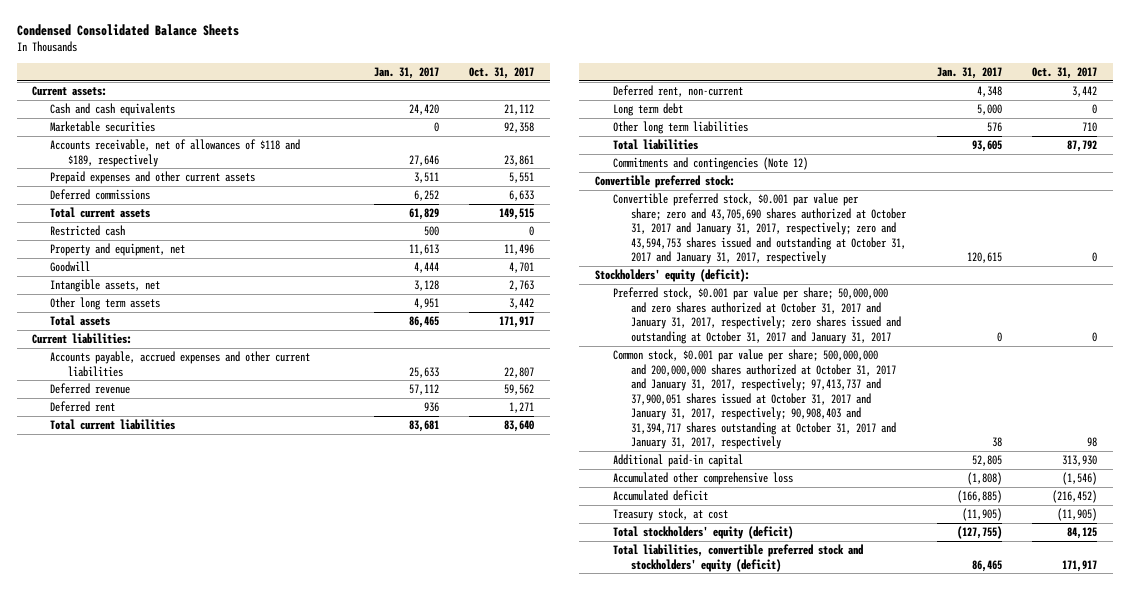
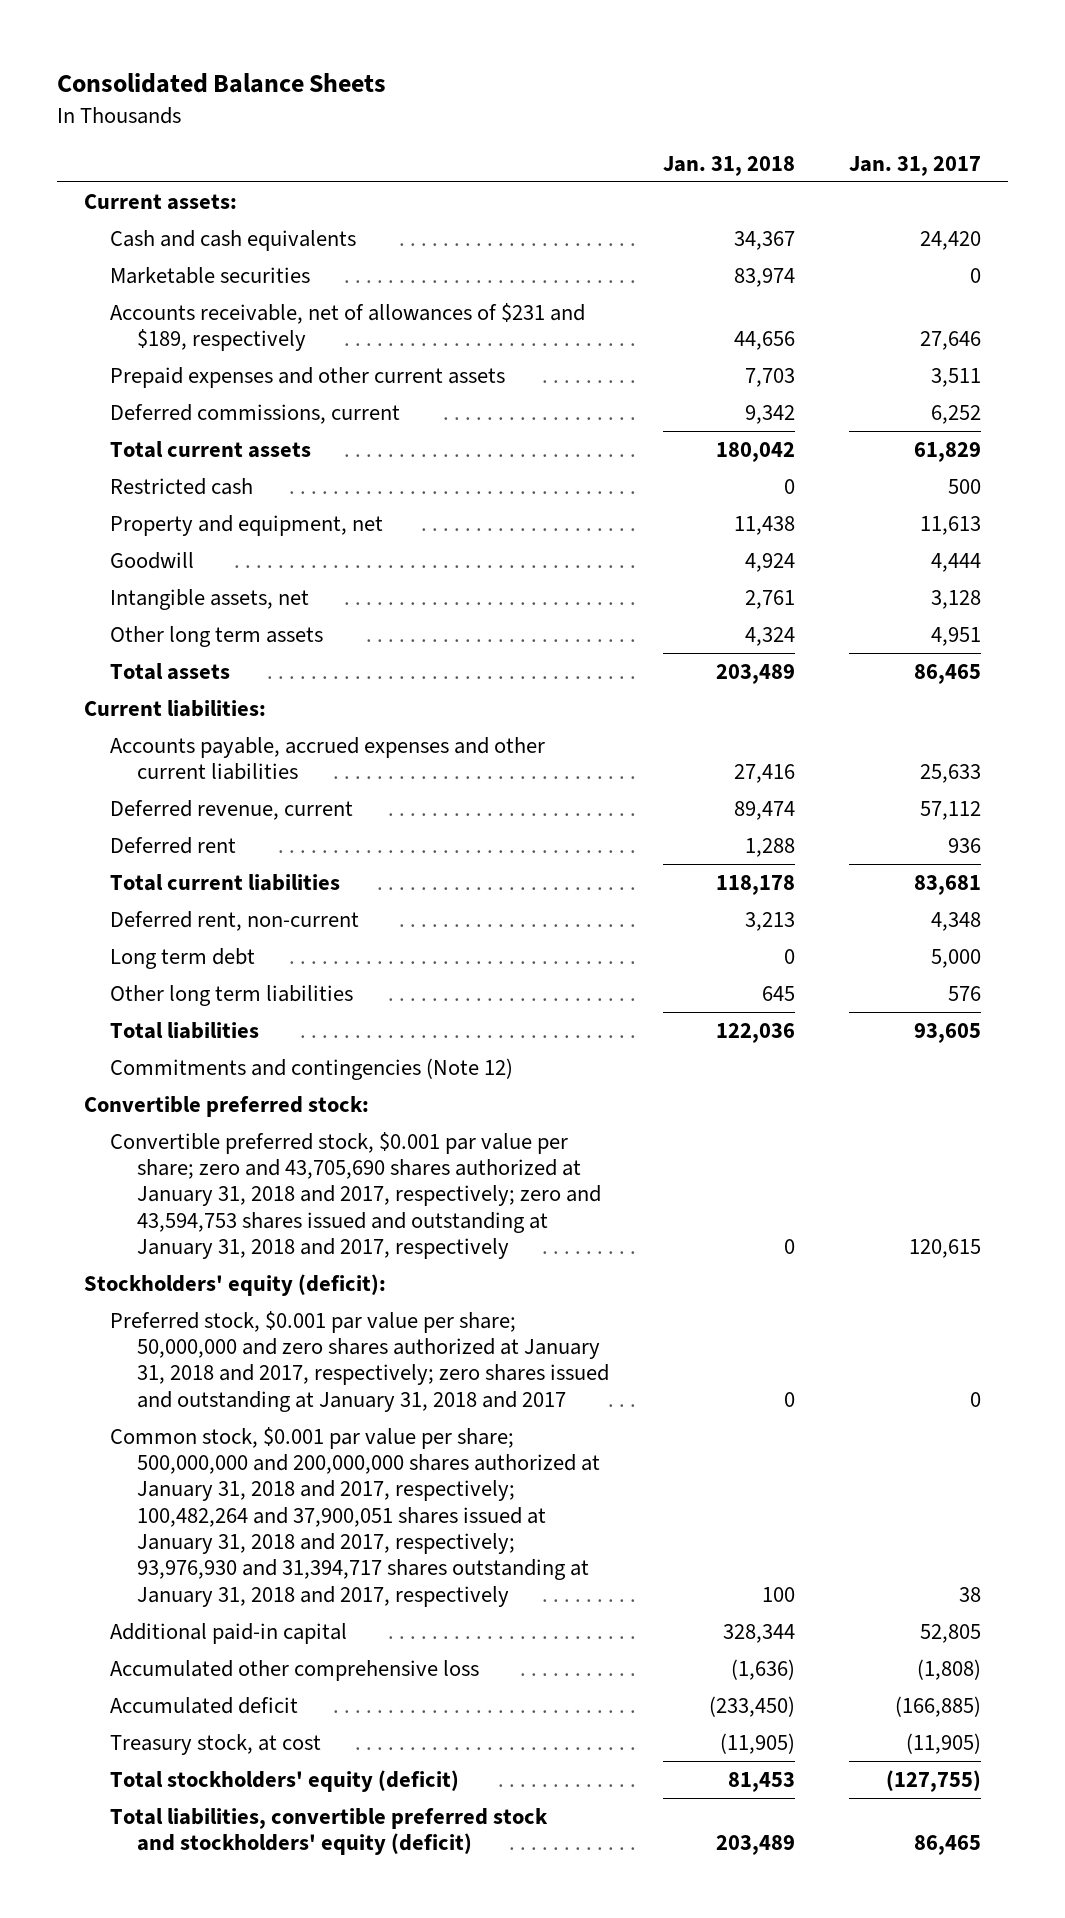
[16,23,239,36] Condensed Consolidated Balance Sheets -> [56,72,386,93] Consolidated Balance Sheets
[469,66,535,79] Oct. 31, 2017 -> none
none -> [663,156,796,177] Jan. 31, 2018
[50,139,301,167] Accounts receivable, net of allowances of $118 and $189, respectively -> [110,302,586,352] Accounts receivable, net of allowances of $231 and $189, respectively
[50,189,151,201] Deferred commissions -> [110,403,401,424] Deferred commissions, current
[50,383,131,395] Deferred revenue -> [110,799,354,820] Deferred revenue, current
[612,193,907,265] Convertible preferred stock, $0.001 par value per share; zero and 43,705,690 shares authorized at October 31, 2017 and January 31, 2017, respectively; zero and 43,594,753 shares issued and outstanding at October 31, 2017 and January 31, 2017, respectively -> [110,1131,601,1260] Convertible preferred stock, $0.001 par value per share; zero and 43,705,690 shares authorized at January 31, 2018 and 2017, respectively; zero and 43,594,753 shares issued and outstanding at January 31, 2018 and 2017, respectively
[612,287,901,344] Preferred stock, $0.001 par value per share; 50,000,000 and zero shares authorized at October 31, 2017 and January 31, 2017, respectively; zero shares issued and outstanding at October 31, 2017 and January 31, 2017 -> [110,1310,609,1412] Preferred stock, $0.001 par value per share; 50,000,000 and zero shares authorized at January 31, 2018 and 2017, respectively; zero shares issued and outstanding at January 31, 2018 and 2017
[612,349,896,450] Common stock, $0.001 par value per share; 500,000,000 and 200,000,000 shares authorized at October 31, 2017 and January 31, 2017, respectively; 97,413,737 and 37,900,051 shares issued at October 31, 2017 and January 31, 2017, respectively; 90,908,403 and 31,394,717 shares outstanding at October 31, 2017 and January 31, 2017, respectively -> [110,1426,600,1607] Common stock, $0.001 par value per share; 500,000,000 and 200,000,000 shares authorized at January 31, 2018 and 2017, respectively; 100,482,264 and 37,900,051 shares issued at January 31, 2018 and 2017, respectively; 93,976,930 and 31,394,717 shares outstanding at January 31, 2018 and 2017, respectively

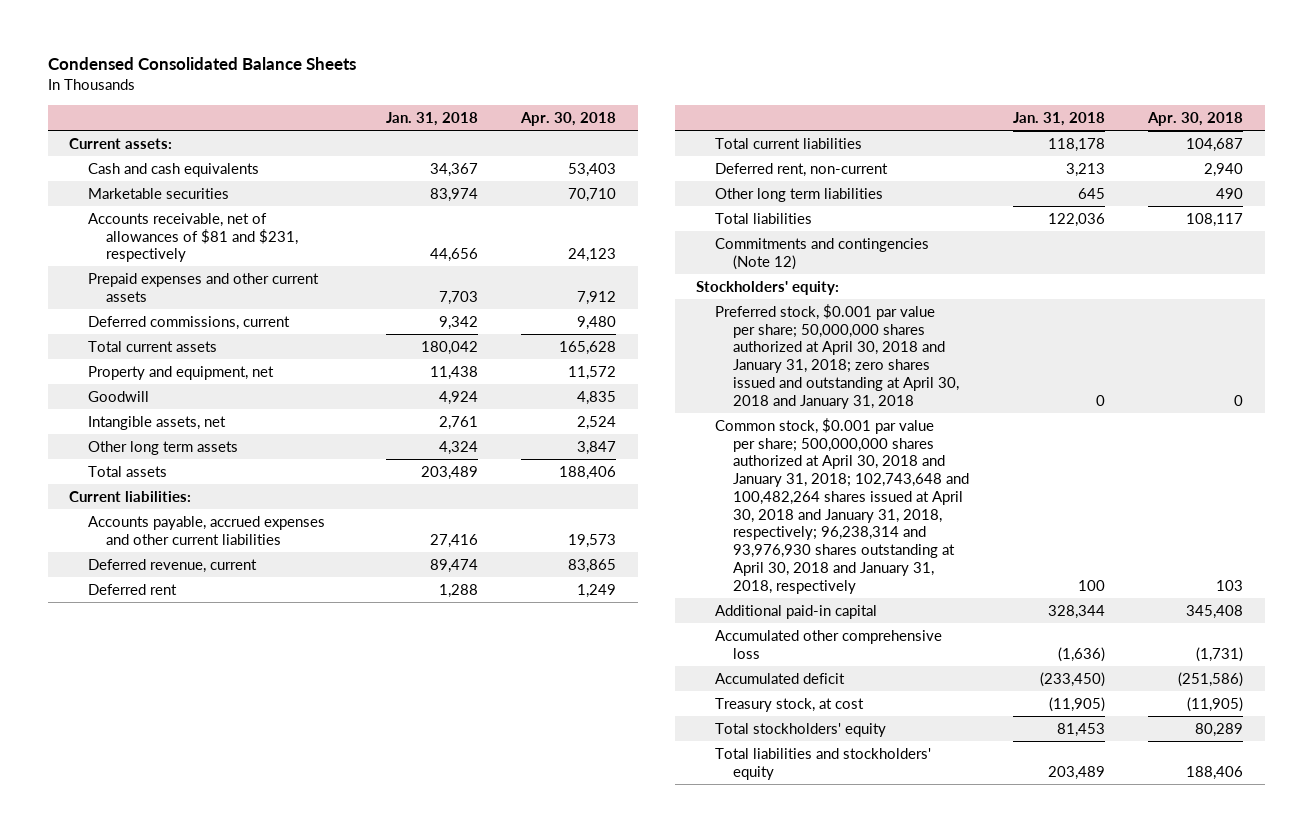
[56,72,386,93] Consolidated Balance Sheets -> [47,57,356,71] Condensed Consolidated Balance Sheets
[849,156,982,177] Jan. 31, 2017 -> none
none -> [520,111,617,126] Apr. 30, 2018
[110,302,586,352] Accounts receivable, net of allowances of $231 and $189, respectively -> [87,212,299,263] Accounts receivable, net of allowances of $81 and $231, respectively
[110,477,254,495] Restricted cash -> none
[110,947,256,969] Long term debt -> none
[83,1095,369,1117] Convertible preferred stock: -> none
[110,1131,601,1260] Convertible preferred stock, $0.001 par value per share; zero and 43,705,690 shares authorized at January 31, 2018 and 2017, respectively; zero and 43,594,753 shares issued and outstanding at January 31, 2018 and 2017, respectively -> none
[83,1273,386,1296] Stockholders' equity (deficit): -> [696,280,840,295] Stockholders' equity:
[110,1310,609,1412] Preferred stock, $0.001 par value per share; 50,000,000 and zero shares authorized at January 31, 2018 and 2017, respectively; zero shares issued and outstanding at January 31, 2018 and 2017 -> [714,303,960,409] Preferred stock, $0.001 par value per share; 50,000,000 shares authorized at April 30, 2018 and January 31, 2018; zero shares issued and outstanding at April 30, 2018 and January 31, 2018
[110,1426,600,1607] Common stock, $0.001 par value per share; 500,000,000 and 200,000,000 shares authorized at January 31, 2018 and 2017, respectively; 100,482,264 and 37,900,051 shares issued at January 31, 2018 and 2017, respectively; 93,976,930 and 31,394,717 shares outstanding at January 31, 2018 and 2017, respectively -> [714,417,970,594] Common stock, $0.001 par value per share; 500,000,000 shares authorized at April 30, 2018 and January 31, 2018; 102,743,648 and 100,482,264 shares issued at April 30, 2018 and January 31, 2018, respectively; 96,238,314 and 93,976,930 shares outstanding at April 30, 2018 and January 31, 2018, respectively
[110,1769,460,1792] Total stockholders' equity (deficit) -> [714,722,886,737] Total stockholders' equity
[110,1807,549,1856] Total liabilities, convertible preferred stock and stockholders' equity (deficit) -> [714,747,931,780] Total liabilities and stockholders' equity

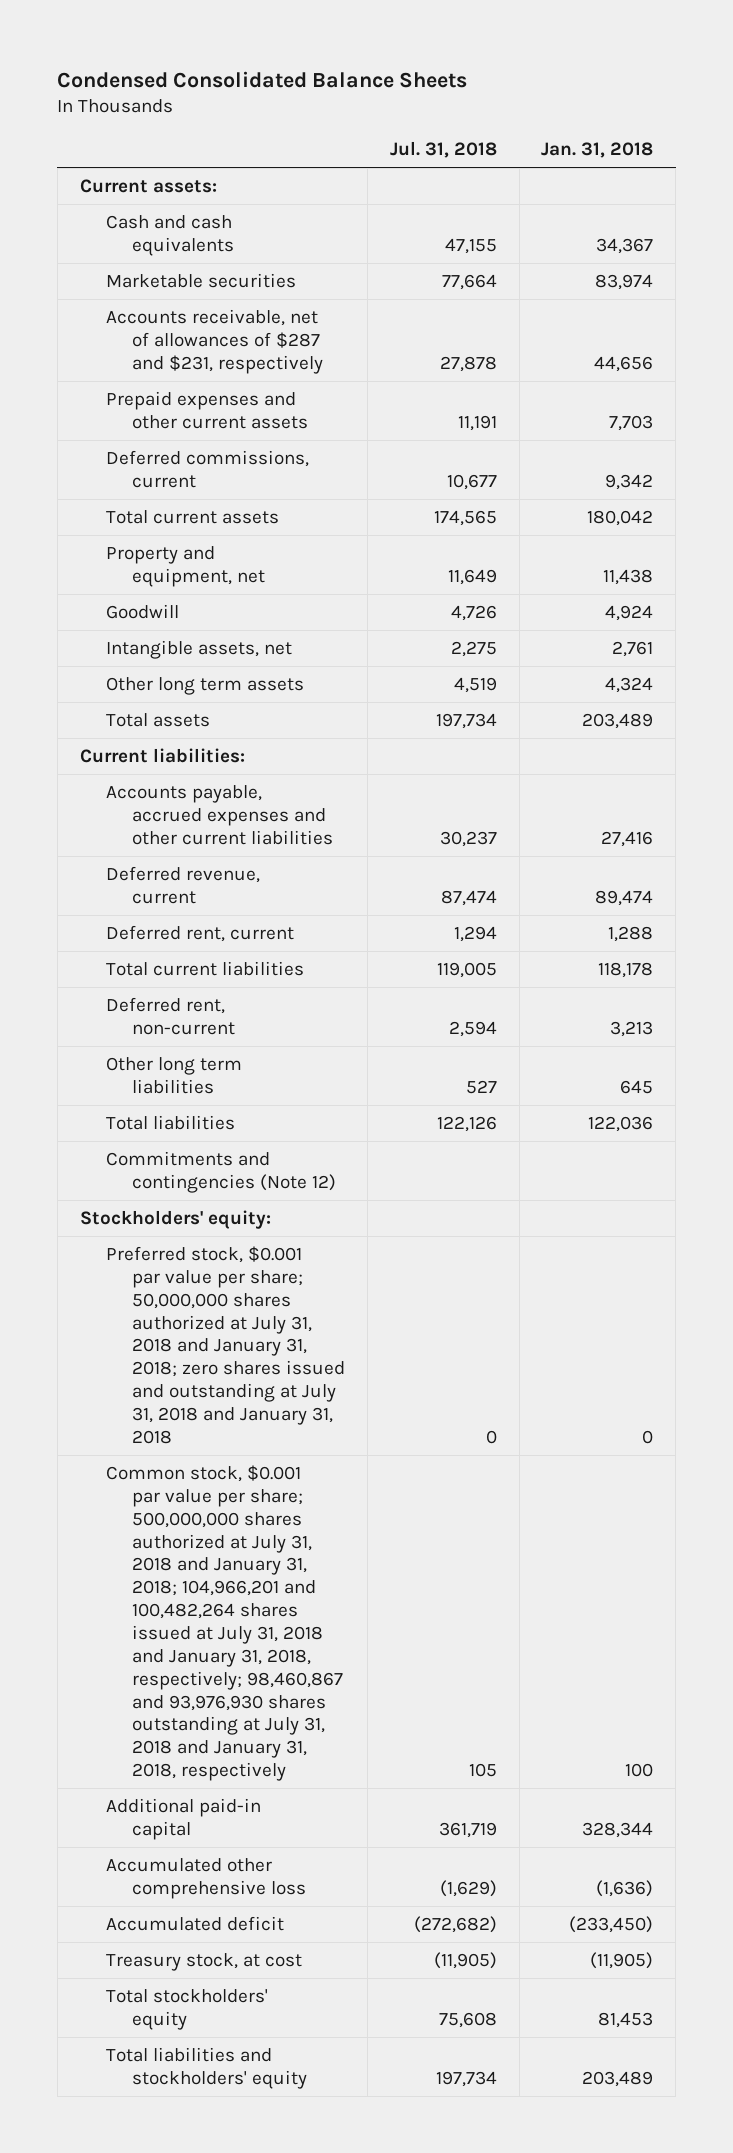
[520,111,617,126] Apr. 30, 2018 -> none
none -> [389,140,497,158] Jul. 31, 2018
[87,212,299,263] Accounts receivable, net of allowances of $81 and $231, respectively -> [105,309,324,374] Accounts receivable, net of allowances of $287 and $231, respectively
[87,583,177,595] Deferred rent -> [105,925,294,943] Deferred rent, current
[714,303,960,409] Preferred stock, $0.001 par value per share; 50,000,000 shares authorized at April 30, 2018 and January 31, 2018; zero shares issued and outstanding at April 30, 2018 and January 31, 2018 -> [105,1246,346,1444] Preferred stock, $0.001 par value per share; 50,000,000 shares authorized at July 31, 2018 and January 31, 2018; zero shares issued and outstanding at July 31, 2018 and January 31, 2018
[714,417,970,594] Common stock, $0.001 par value per share; 500,000,000 shares authorized at April 30, 2018 and January 31, 2018; 102,743,648 and 100,482,264 shares issued at April 30, 2018 and January 31, 2018, respectively; 96,238,314 and 93,976,930 shares outstanding at April 30, 2018 and January 31, 2018, respectively -> [105,1465,344,1782] Common stock, $0.001 par value per share; 500,000,000 shares authorized at July 31, 2018 and January 31, 2018; 104,966,201 and 100,482,264 shares issued at July 31, 2018 and January 31, 2018, respectively; 98,460,867 and 93,976,930 shares outstanding at July 31, 2018 and January 31, 2018, respectively

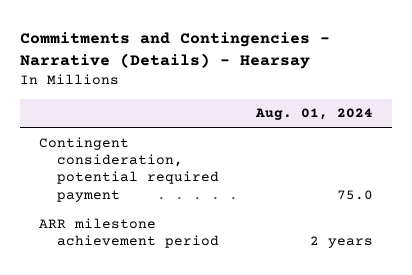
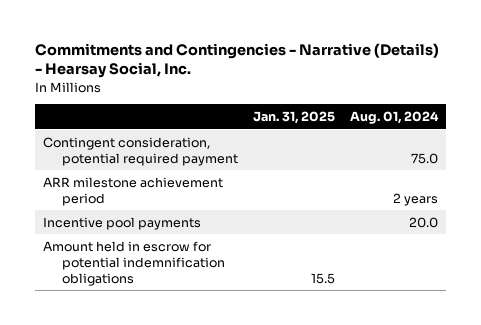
[20,31,331,69] Commitments and Contingencies - Narrative (Details) - Hearsay -> [35,42,440,79] Commitments and Contingencies - Narrative (Details) - Hearsay Social, Inc.
none -> [252,110,335,124] Jan. 31, 2025
none -> [42,216,201,230] Incentive pool payments
none -> [42,240,225,286] Amount held in escrow for potential indemnification obligations

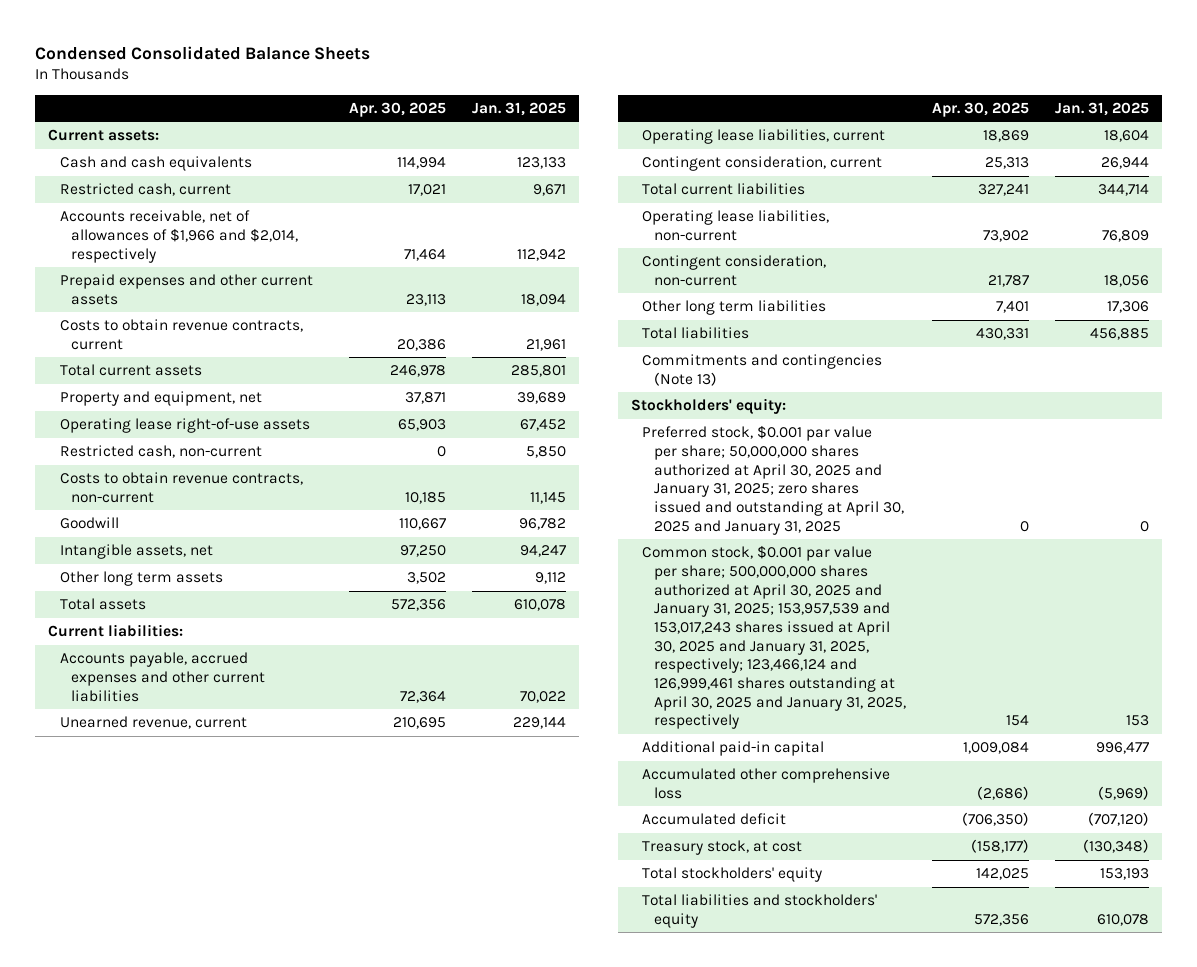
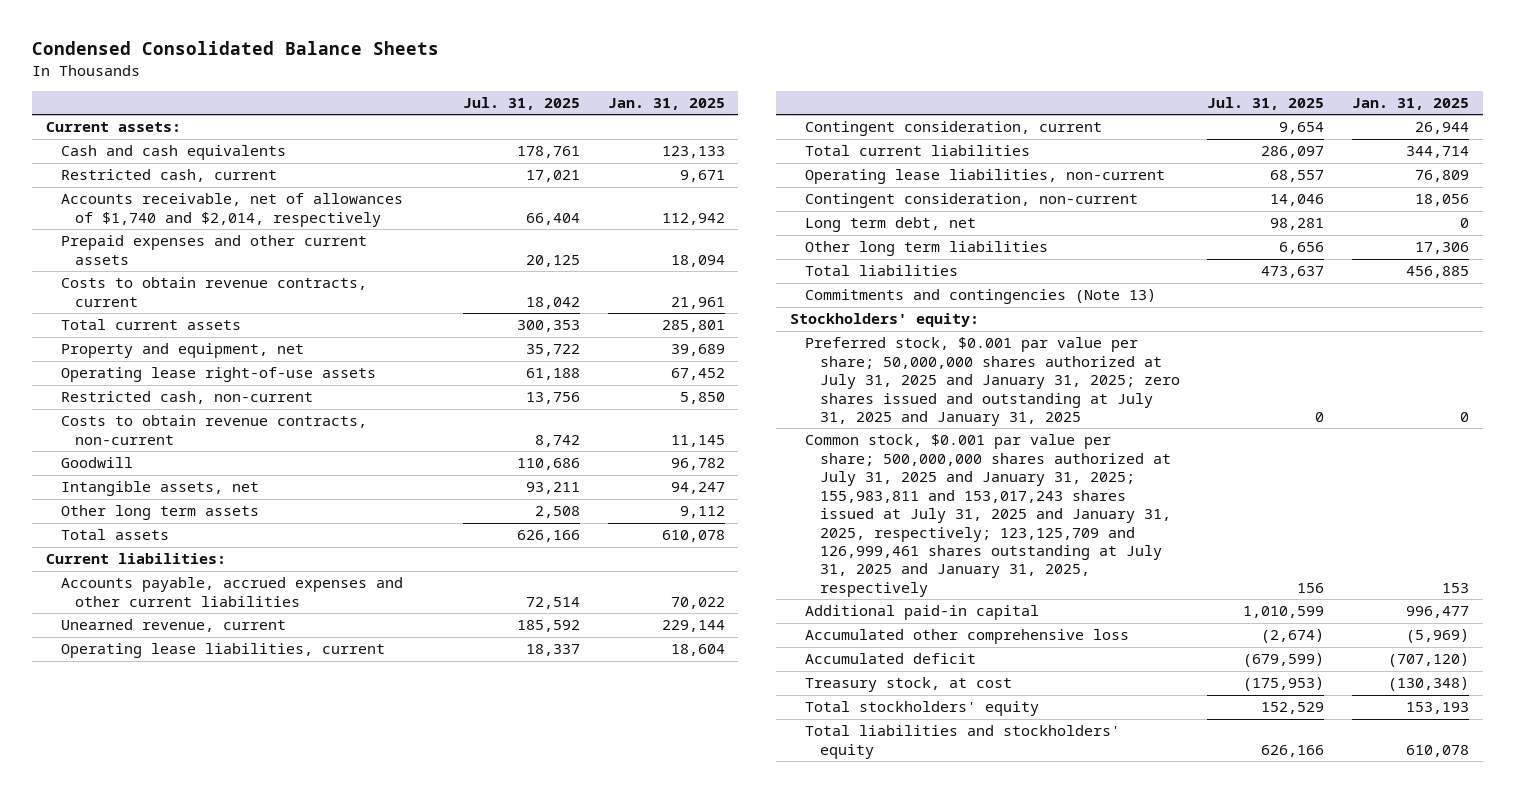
[349,101,447,117] Apr. 30, 2025 -> none
none -> [463,96,581,110] Jul. 31, 2025
[59,210,299,263] Accounts receivable, net of allowances of $1,966 and $2,014, respectively -> [60,193,403,227] Accounts receivable, net of allowances of $1,740 and $2,014, respectively
none -> [804,217,976,233] Long term debt, net
[642,425,905,535] Preferred stock, $0.001 par value per share; 50,000,000 shares authorized at April 30, 2025 and January 31, 2025; zero shares issued and outstanding at April 30, 2025 and January 31, 2025 -> [804,337,1180,427] Preferred stock, $0.001 par value per share; 50,000,000 shares authorized at July 31, 2025 and January 31, 2025; zero shares issued and outstanding at July 31, 2025 and January 31, 2025
[642,545,907,730] Common stock, $0.001 par value per share; 500,000,000 shares authorized at April 30, 2025 and January 31, 2025; 153,957,539 and 153,017,243 shares issued at April 30, 2025 and January 31, 2025, respectively; 123,466,124 and 126,999,461 shares outstanding at April 30, 2025 and January 31, 2025, respectively -> [804,434,1171,597] Common stock, $0.001 par value per share; 500,000,000 shares authorized at July 31, 2025 and January 31, 2025; 155,983,811 and 153,017,243 shares issued at July 31, 2025 and January 31, 2025, respectively; 123,125,709 and 126,999,461 shares outstanding at July 31, 2025 and January 31, 2025, respectively

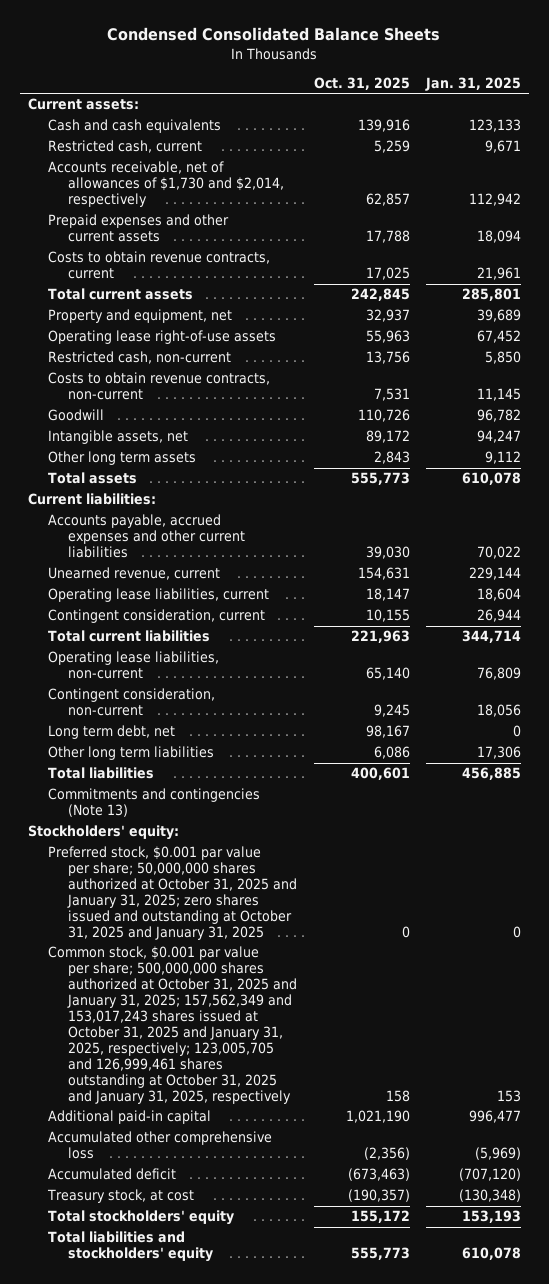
[463,96,581,110] Jul. 31, 2025 -> none
none -> [313,76,410,90] Oct. 31, 2025
[60,193,403,227] Accounts receivable, net of allowances of $1,740 and $2,014, respectively -> [48,161,285,208] Accounts receivable, net of allowances of $1,730 and $2,014, respectively
[804,337,1180,427] Preferred stock, $0.001 par value per share; 50,000,000 shares authorized at July 31, 2025 and January 31, 2025; zero shares issued and outstanding at July 31, 2025 and January 31, 2025 -> [48,846,298,940] Preferred stock, $0.001 par value per share; 50,000,000 shares authorized at October 31, 2025 and January 31, 2025; zero shares issued and outstanding at October 31, 2025 and January 31, 2025
[804,434,1171,597] Common stock, $0.001 par value per share; 500,000,000 shares authorized at July 31, 2025 and January 31, 2025; 155,983,811 and 153,017,243 shares issued at July 31, 2025 and January 31, 2025, respectively; 123,125,709 and 126,999,461 shares outstanding at July 31, 2025 and January 31, 2025, respectively -> [48,946,298,1104] Common stock, $0.001 par value per share; 500,000,000 shares authorized at October 31, 2025 and January 31, 2025; 157,562,349 and 153,017,243 shares issued at October 31, 2025 and January 31, 2025, respectively; 123,005,705 and 126,999,461 shares outstanding at October 31, 2025 and January 31, 2025, respectively

